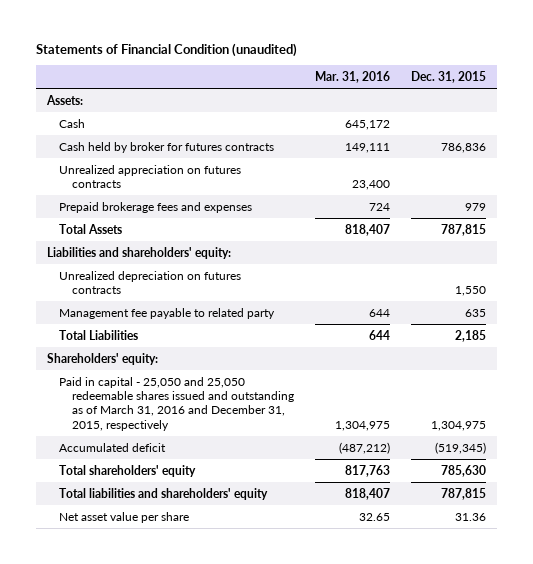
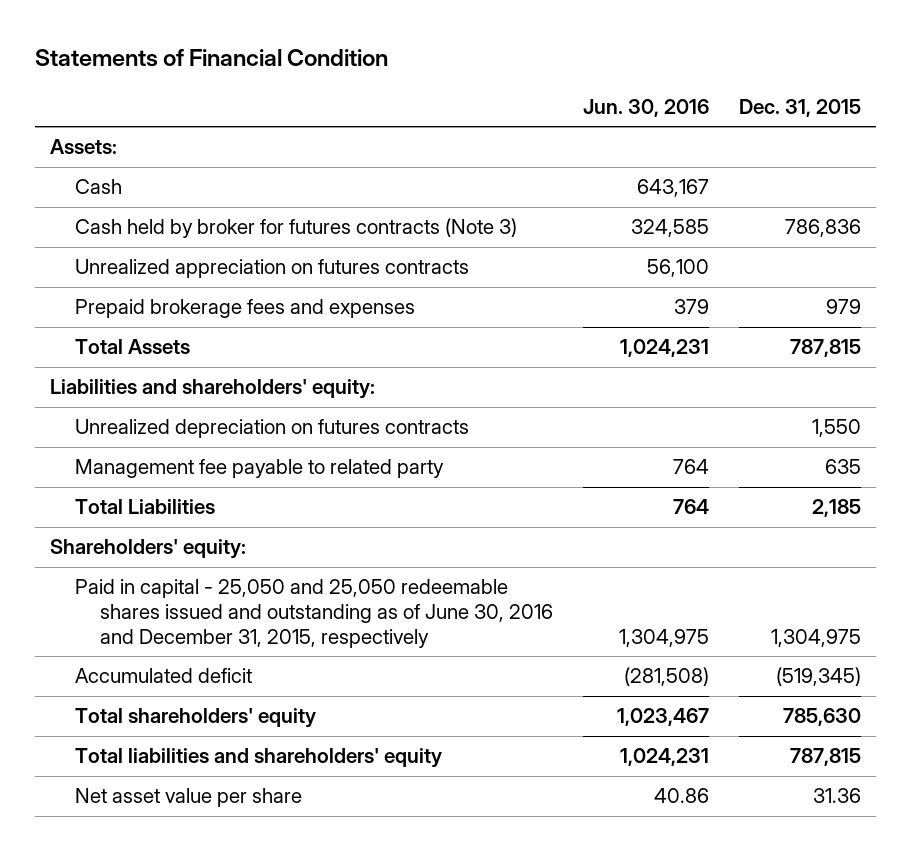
[36,42,298,57] Statements of Financial Condition (unaudited) -> [34,49,388,68] Statements of Financial Condition
[315,70,391,83] Mar. 31, 2016 -> none
none -> [582,98,709,117] Jun. 30, 2016
[59,141,275,153] Cash held by broker for futures contracts -> [74,218,517,239] Cash held by broker for futures contracts (Note 3)
[59,376,295,431] Paid in capital - 25,050 and 25,050 redeemable shares issued and outstanding as of March 31, 2016 and December 31, 2015, respectively -> [74,579,553,648] Paid in capital - 25,050 and 25,050 redeemable shares issued and outstanding as of June 30, 2016 and December 31, 2015, respectively

